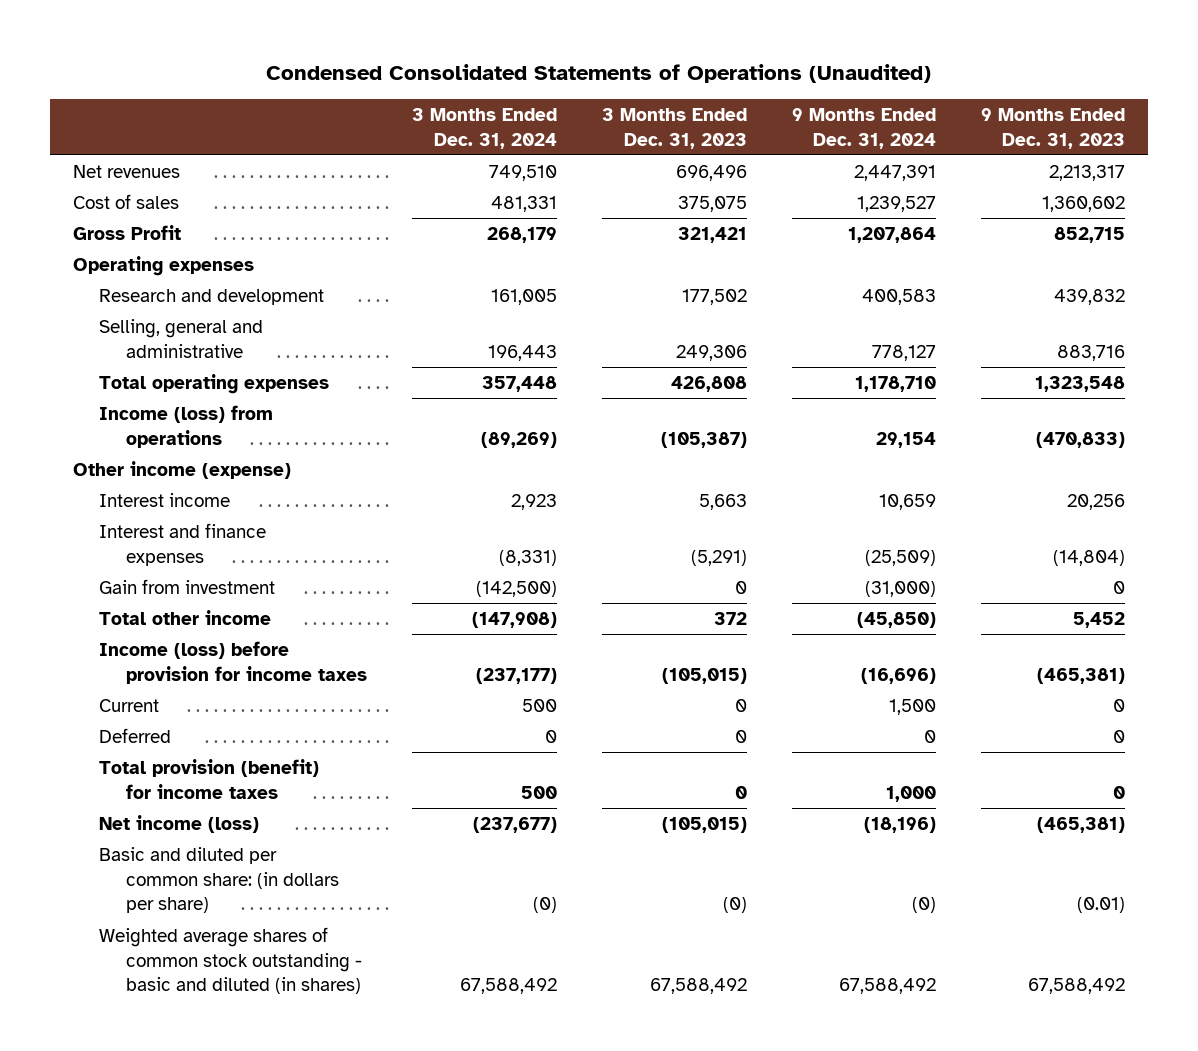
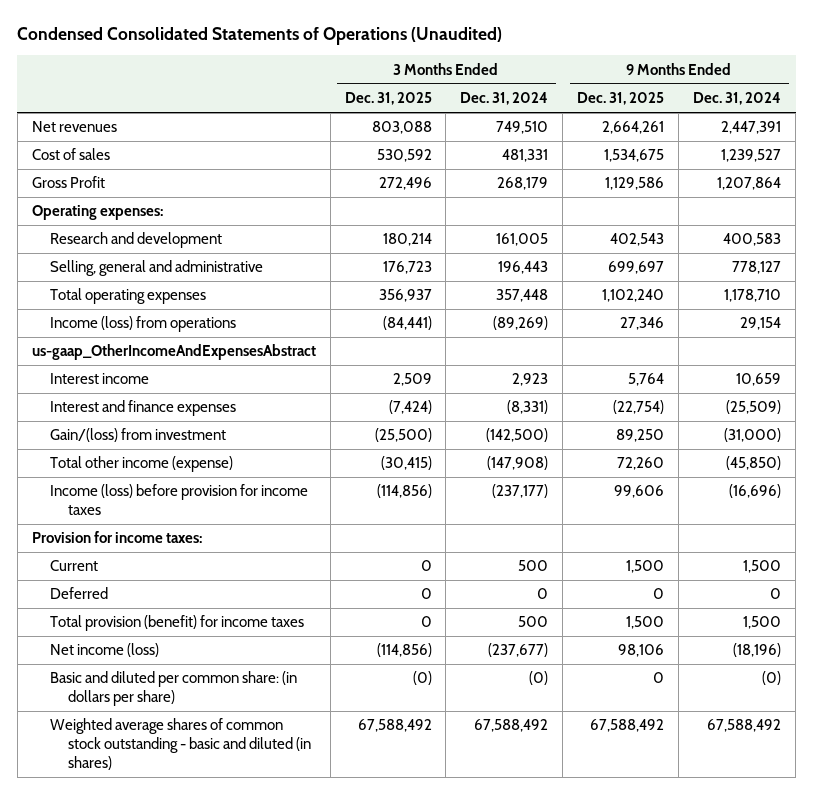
[602,108,748,149] 3 Months Ended Dec. 31, 2023 -> none
[981,108,1126,149] 9 Months Ended Dec. 31, 2023 -> none
none -> [344,92,432,106] Dec. 31, 2025
none -> [577,92,665,106] Dec. 31, 2025
[72,256,254,277] Operating expenses -> [31,205,163,221] Operating expenses:
[72,461,291,480] Other income (expense) -> [31,344,316,361] us-gaap_OtherIncomeAndExpensesAbstract
[99,579,276,595] Gain from investment -> [49,428,226,443] Gain/(loss) from investment
[99,610,272,626] Total other income -> [49,456,233,473] Total other income (expense)
none -> [31,531,202,544] Provision for income taxes:
[886,785,937,802] 1,000 -> [743,616,782,630] 1,500

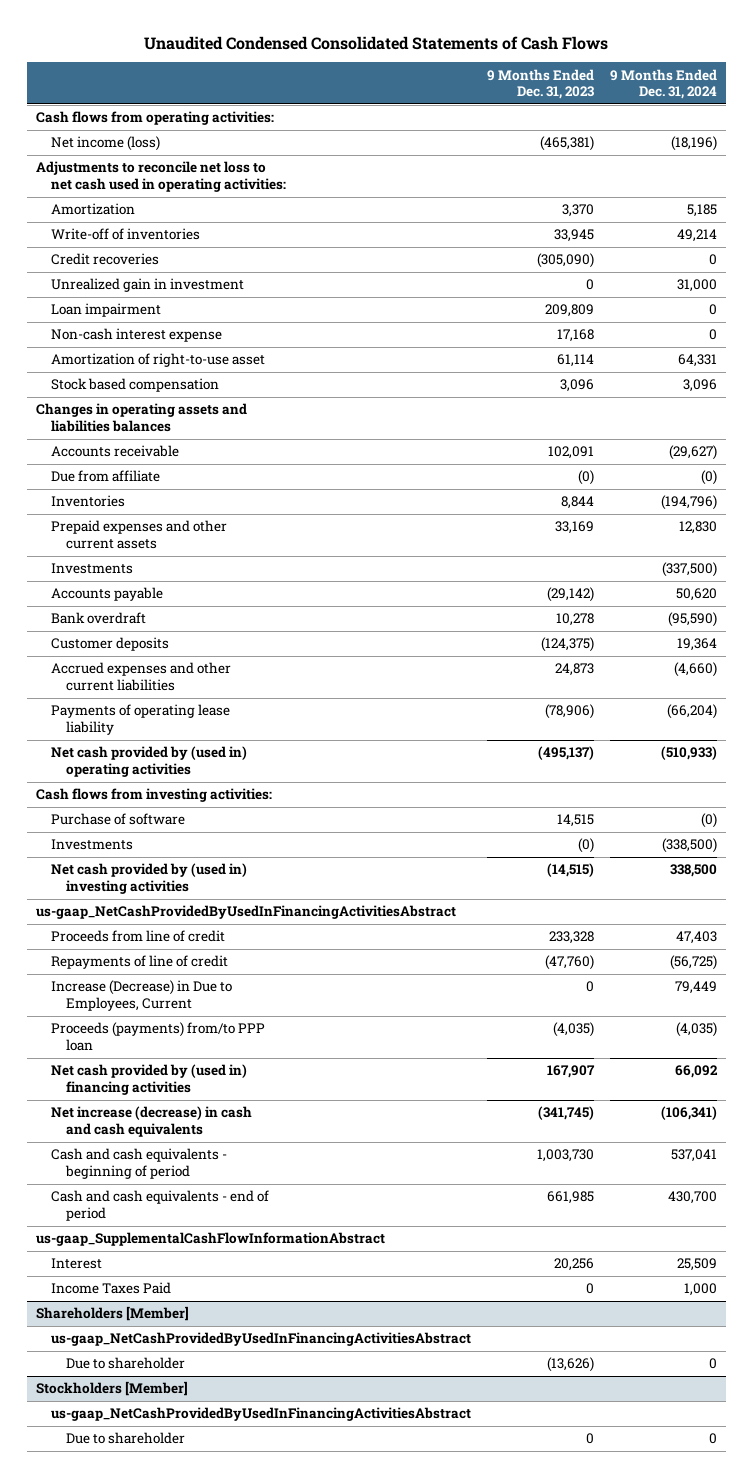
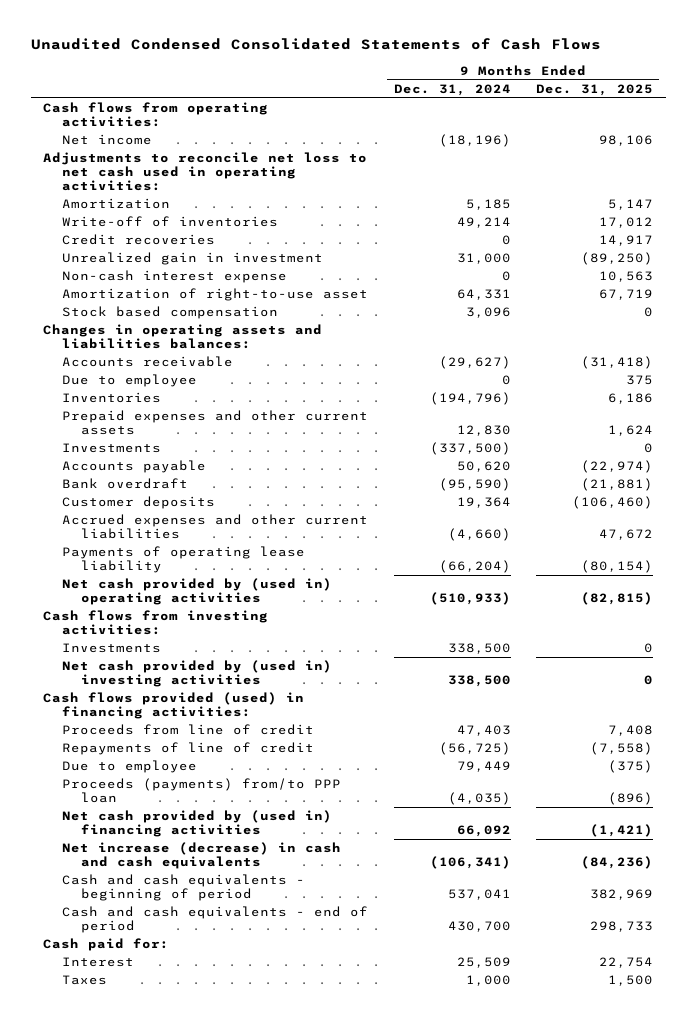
[486,68,594,100] 9 Months Ended Dec. 31, 2023 -> none
none -> [535,83,653,96] Dec. 31, 2025
[50,136,160,152] Net income (loss) -> [62,134,153,146] Net income
[50,303,161,318] Loan impairment -> none
[35,403,247,433] Changes in operating assets and liabilities balances -> [43,324,323,350] Changes in operating assets and liabilities balances:
[50,470,160,483] Due from affiliate -> none
none -> [62,374,198,388] Due to employee
[50,813,185,826] Purchase of software -> none
[662,838,718,854] (338,500) -> [447,643,511,655] 338,500
[35,905,456,920] us-gaap_NetCashProvidedByUsedInFinancingActivitiesAbstract -> [43,692,305,720] Cash flows provided (used) in financing activities:
[50,980,232,1012] Increase (Decrease) in Due to Employees, Current -> [62,760,198,774] Due to employee
[35,1232,385,1247] us-gaap_SupplementalCashFlowInformationAbstract -> [43,938,170,952] Cash paid for:
[35,1306,189,1322] Shareholders [Member] -> none
[50,1332,471,1347] us-gaap_NetCashProvidedByUsedInFinancingActivitiesAbstract -> none
[65,1357,185,1370] Due to shareholder -> none
[35,1381,188,1397] Stockholders [Member] -> none
[50,1407,471,1422] us-gaap_NetCashProvidedByUsedInFinancingActivitiesAbstract -> none
[65,1432,185,1445] Due to shareholder -> none
[50,1282,171,1295] Income Taxes Paid -> [62,975,108,986] Taxes

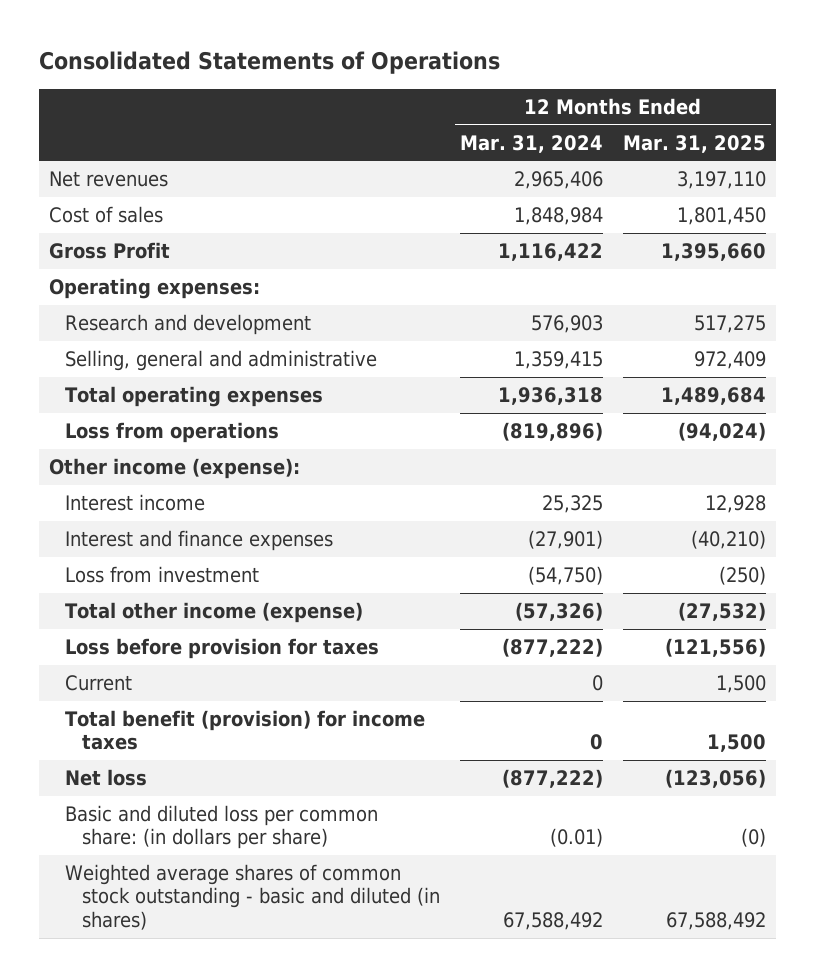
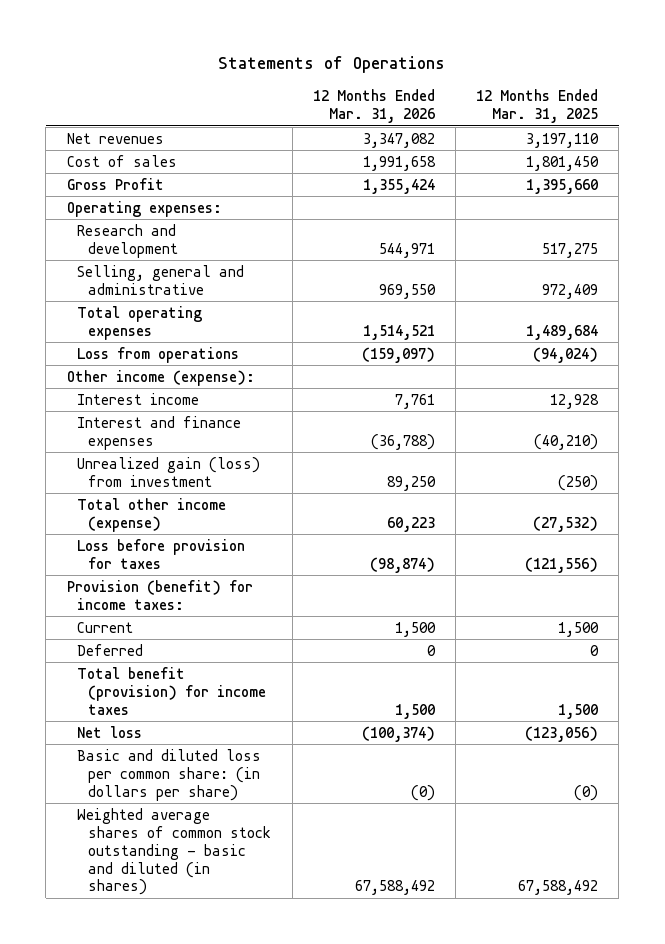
[38,51,500,75] Consolidated Statements of Operations -> [218,56,446,74] Statements of Operations
[459,134,603,153] Mar. 31, 2024 -> none
none -> [312,89,435,123] 12 Months Ended Mar. 31, 2026
[65,566,260,584] Loss from investment -> [77,456,261,487] Unrealized gain (loss) from investment
none -> [66,579,253,610] Provision (benefit) for income taxes:
none -> [77,643,144,656] Deferred

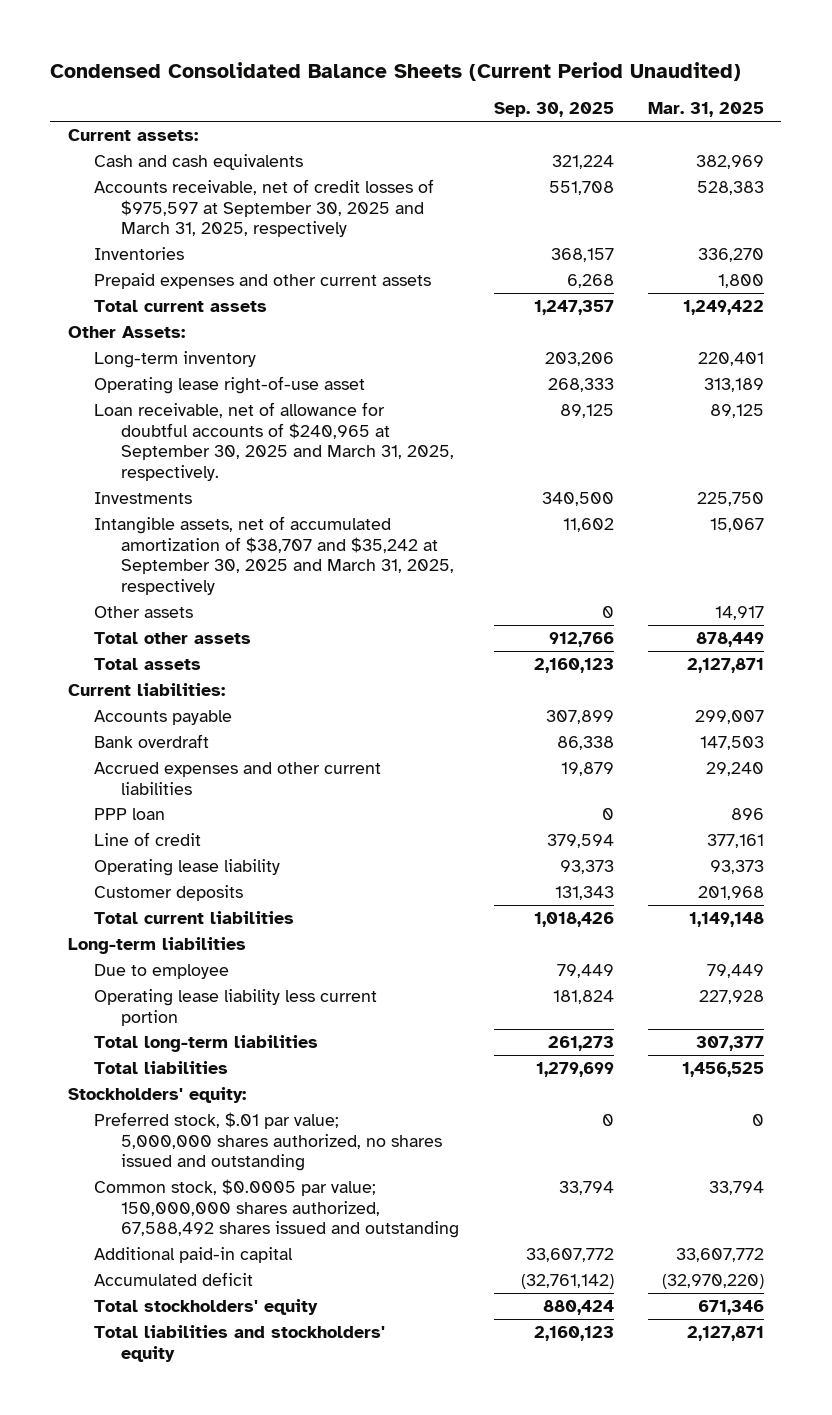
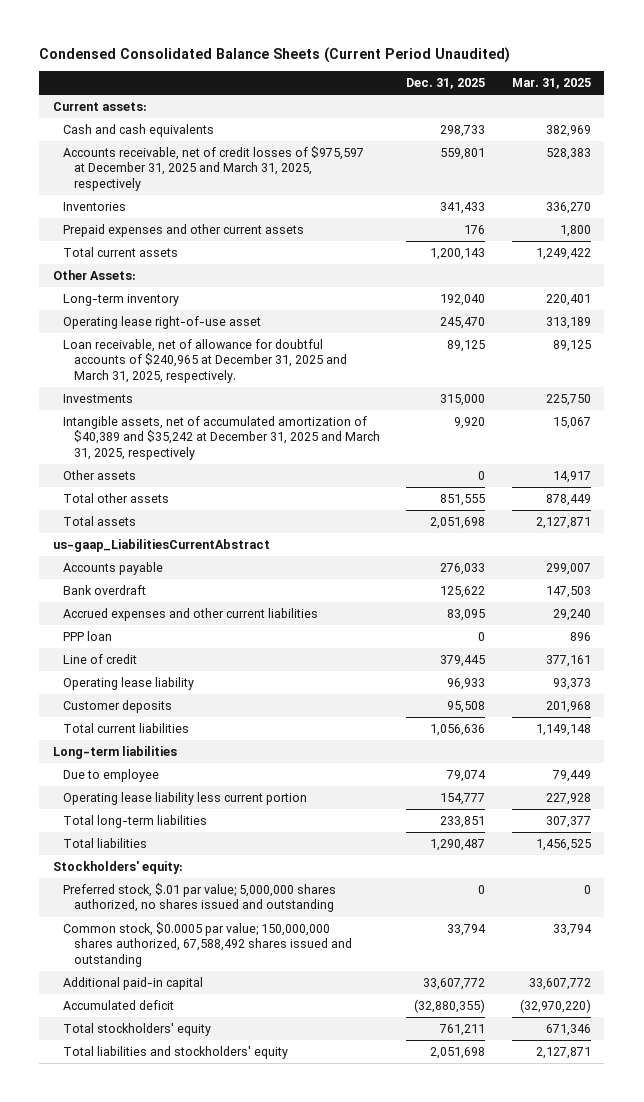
[493,102,614,118] Sep. 30, 2025 -> none
none -> [406,77,486,89] Dec. 31, 2025
[94,178,435,238] Accounts receivable, net of credit losses of $975,597 at September 30, 2025 and March 31, 2025, respectively -> [63,146,365,191] Accounts receivable, net of credit losses of $975,597 at December 31, 2025 and March 31, 2025, respectively
[94,401,454,482] Loan receivable, net of allowance for doubtful accounts of $240,965 at September 30, 2025 and March 31, 2025, respectively. -> [63,339,347,383] Loan receivable, net of allowance for doubtful accounts of $240,965 at December 31, 2025 and March 31, 2025, respectively.
[94,515,454,596] Intangible assets, net of accumulated amortization of $38,707 and $35,242 at September 30, 2025 and March 31, 2025, respectively -> [63,416,380,460] Intangible assets, net of accumulated amortization of $40,389 and $35,242 at December 31, 2025 and March 31, 2025, respectively
[67,682,225,696] Current liabilities: -> [52,539,270,553] us-gaap_LiabilitiesCurrentAbstract

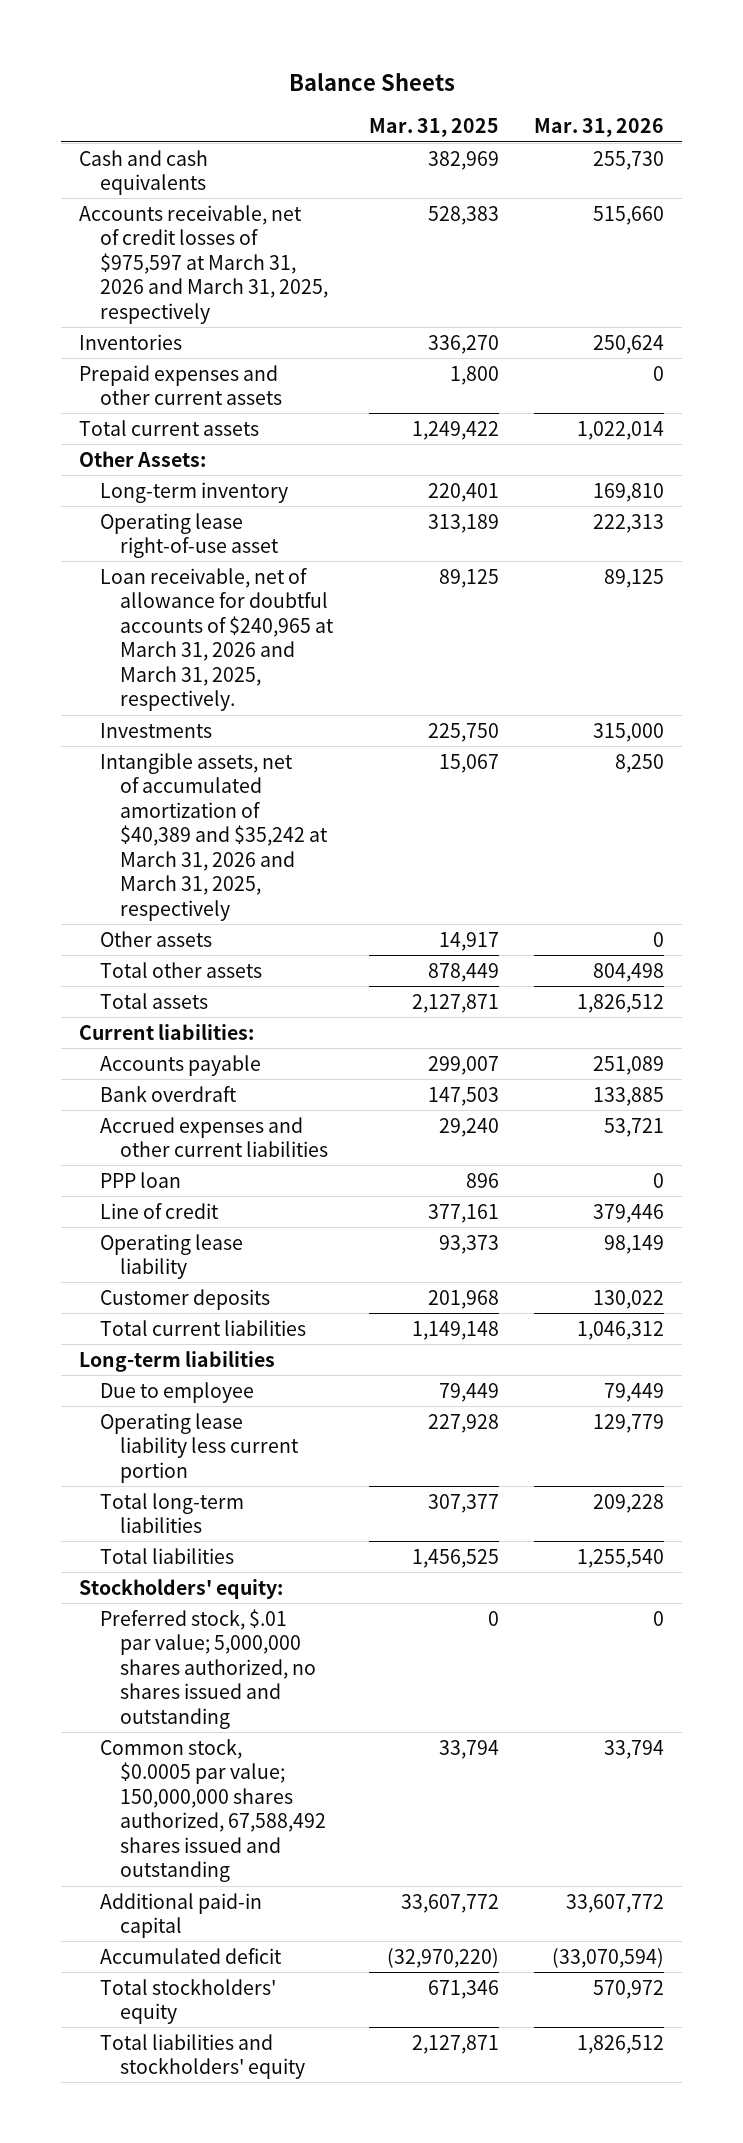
[39,46,511,63] Condensed Consolidated Balance Sheets (Current Period Unaudited) -> [288,73,455,92] Balance Sheets
[406,77,486,89] Dec. 31, 2025 -> none
none -> [533,118,664,138] Mar. 31, 2026
[52,102,147,112] Current assets: -> none
[63,146,365,191] Accounts receivable, net of credit losses of $975,597 at December 31, 2025 and March 31, 2025, respectively -> [79,204,328,324] Accounts receivable, net of credit losses of $975,597 at March 31, 2026 and March 31, 2025, respectively
[63,339,347,383] Loan receivable, net of allowance for doubtful accounts of $240,965 at December 31, 2025 and March 31, 2025, respectively. -> [99,567,335,712] Loan receivable, net of allowance for doubtful accounts of $240,965 at March 31, 2026 and March 31, 2025, respectively.
[63,416,380,460] Intangible assets, net of accumulated amortization of $40,389 and $35,242 at December 31, 2025 and March 31, 2025, respectively -> [99,752,329,921] Intangible assets, net of accumulated amortization of $40,389 and $35,242 at March 31, 2026 and March 31, 2025, respectively
[52,539,270,553] us-gaap_LiabilitiesCurrentAbstract -> [79,1023,255,1040] Current liabilities:

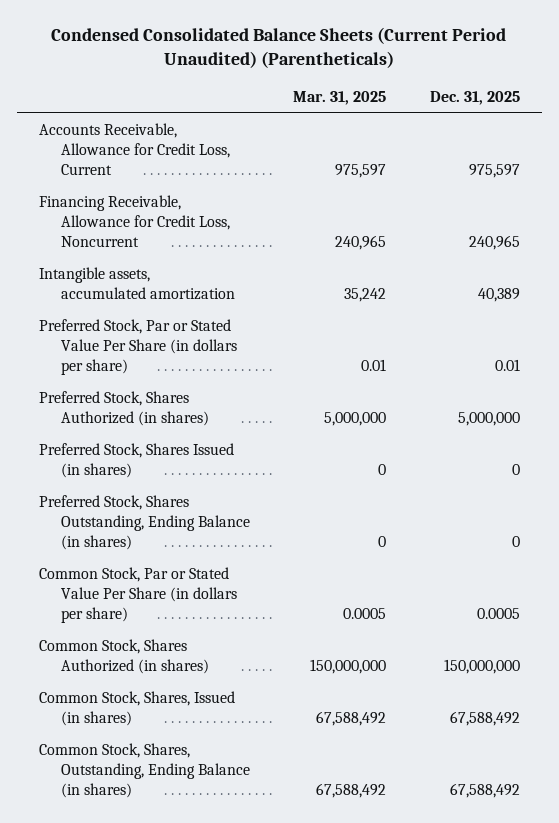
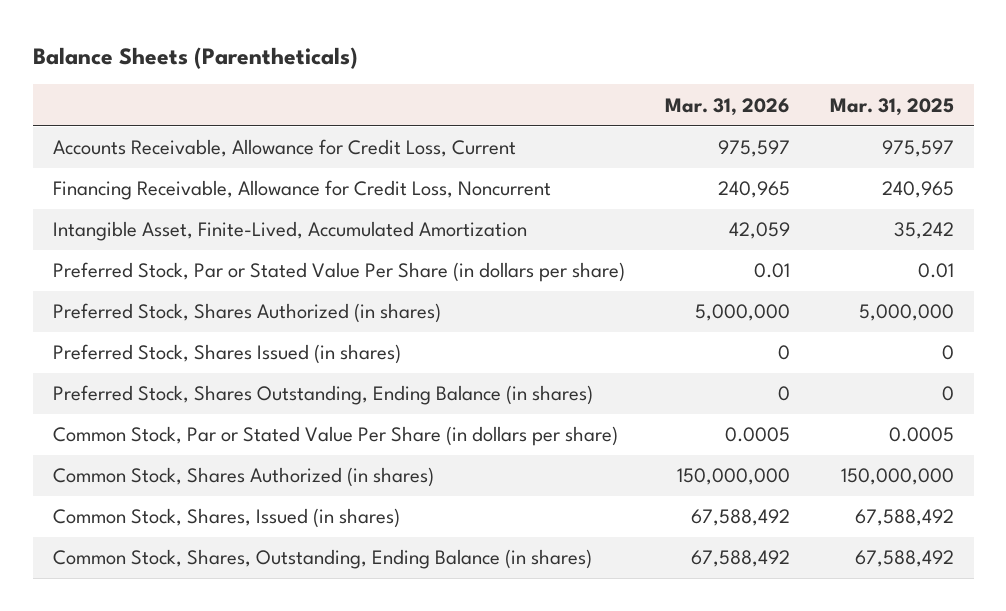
[51,27,507,69] Condensed Consolidated Balance Sheets (Current Period Unaudited) (Parentheticals) -> [32,47,358,70] Balance Sheets (Parentheticals)
[430,91,521,106] Dec. 31, 2025 -> none
none -> [664,97,790,116] Mar. 31, 2026
[38,267,235,301] Intangible assets, accumulated amortization -> [52,221,527,242] Intangible Asset, Finite-Lived, Accumulated Amortization

